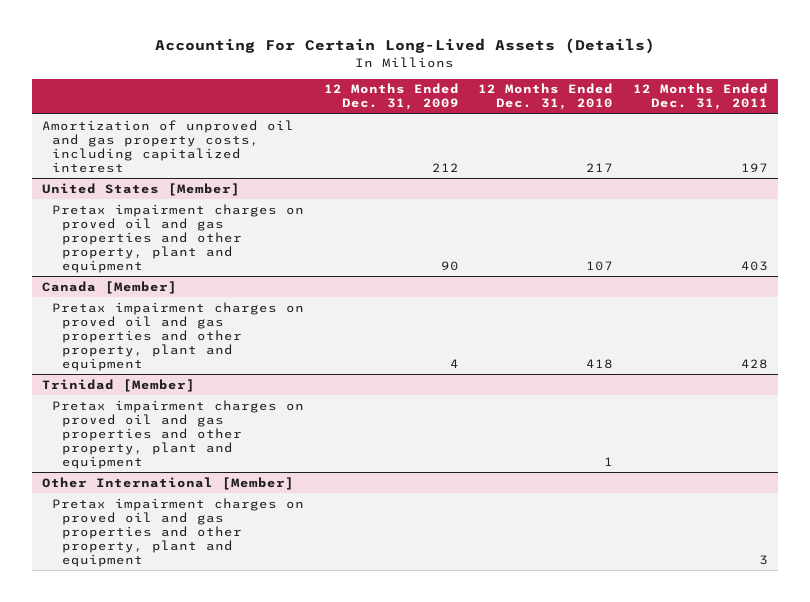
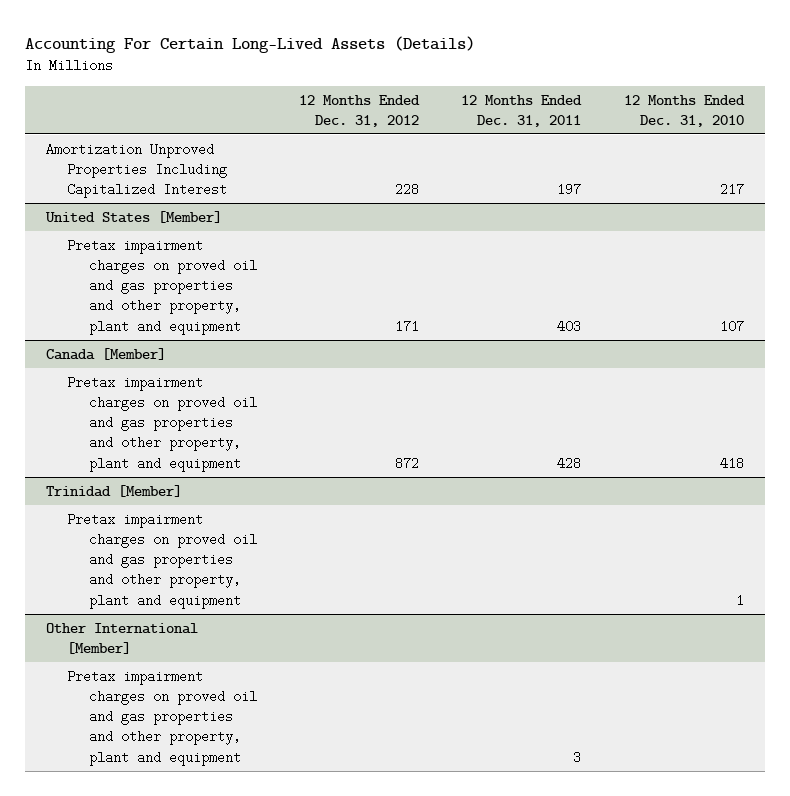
[323,83,459,111] 12 Months Ended Dec. 31, 2009 -> none
none -> [299,94,421,127] 12 Months Ended Dec. 31, 2012
[41,119,294,173] Amortization of unproved oil and gas property costs, including capitalized interest -> [46,142,228,199] Amortization Unproved Properties Including Capitalized Interest

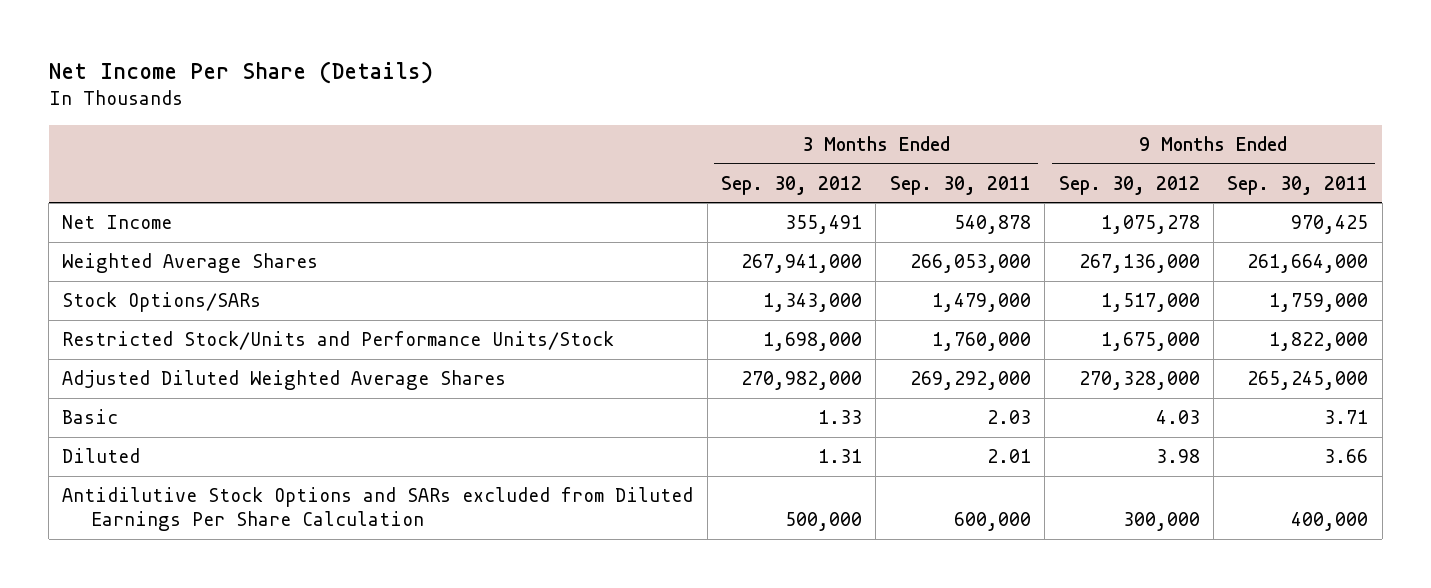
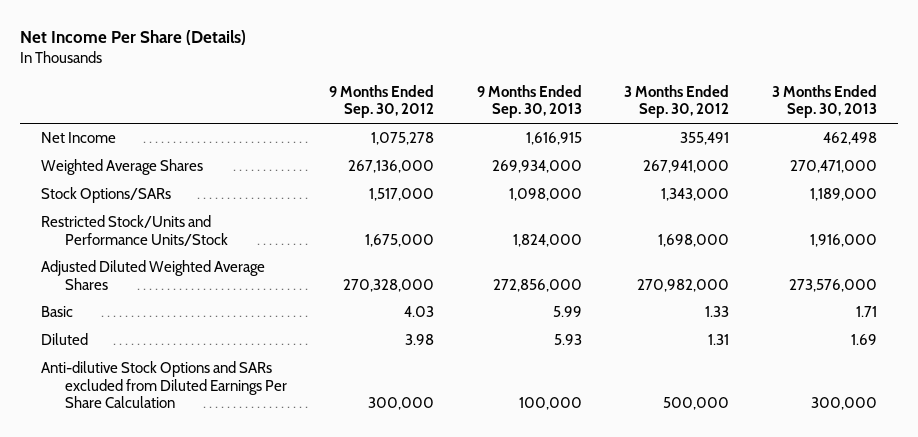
[889,175,1031,195] Sep. 30, 2011 -> none
[1227,175,1369,195] Sep. 30, 2011 -> none
none -> [476,84,582,119] 9 Months Ended Sep. 30, 2013
none -> [771,84,877,119] 3 Months Ended Sep. 30, 2013
[62,487,694,532] Antidilutive Stock Options and SARs excluded from Diluted Earnings Per Share Calculation -> [41,360,287,409] Anti-dilutive Stock Options and SARs excluded from Diluted Earnings Per Share Calculation

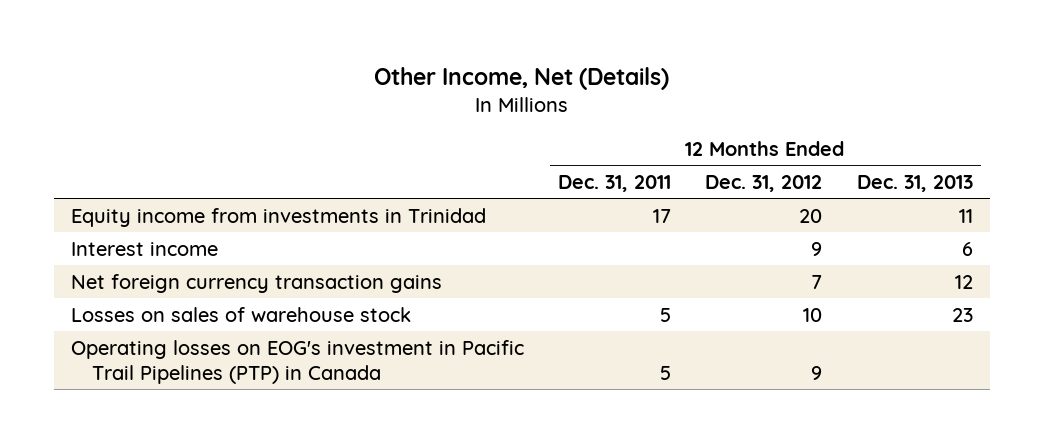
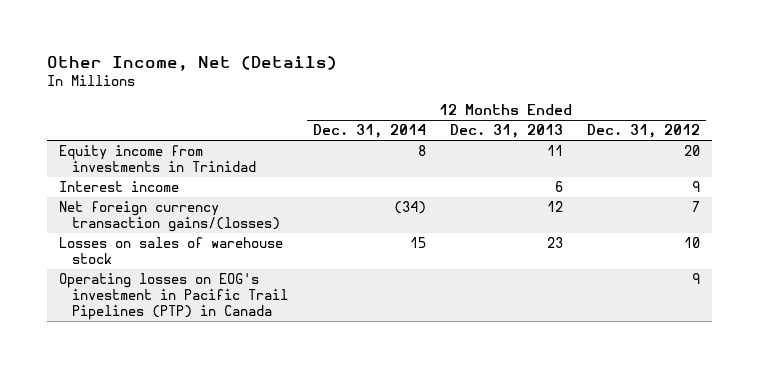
[558,174,672,192] Dec. 31, 2011 -> none
none -> [312,124,426,139] Dec. 31, 2014
[71,273,443,293] Net foreign currency transaction gains -> [58,201,281,233] Net foreign currency transaction gains/(losses)

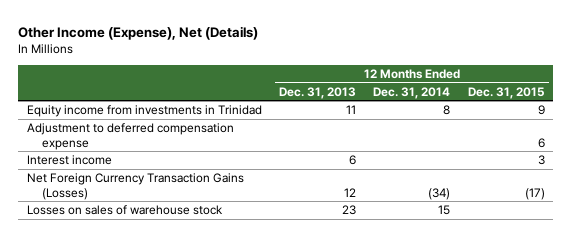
[46,56,337,72] Other Income, Net (Details) -> [18,25,259,40] Other Income (Expense), Net (Details)
[586,124,700,139] Dec. 31, 2012 -> none
none -> [467,86,545,99] Dec. 31, 2015
none -> [26,123,234,150] Adjustment to deferred compensation expense
[58,201,281,233] Net foreign currency transaction gains/(losses) -> [26,173,244,200] Net Foreign Currency Transaction Gains (Losses)
[58,273,289,320] Operating losses on EOG's investment in Pacific Trail Pipelines (PTP) in Canada -> none

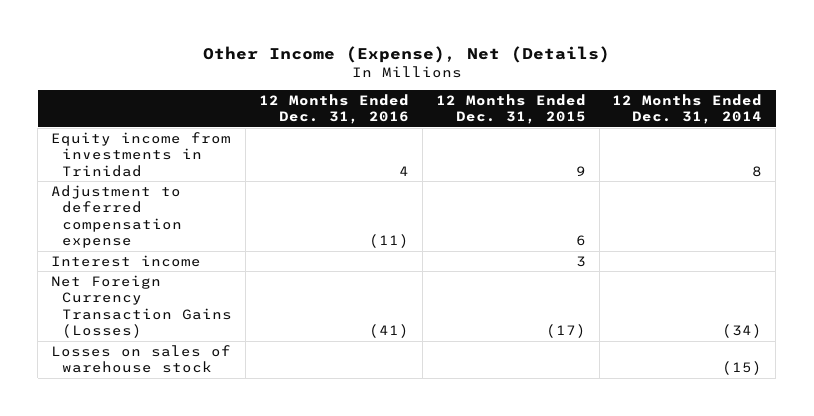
[279,86,357,99] Dec. 31, 2013 -> none
none -> [259,93,410,125] 12 Months Ended Dec. 31, 2016
[438,205,451,216] 15 -> [722,361,763,376] (15)

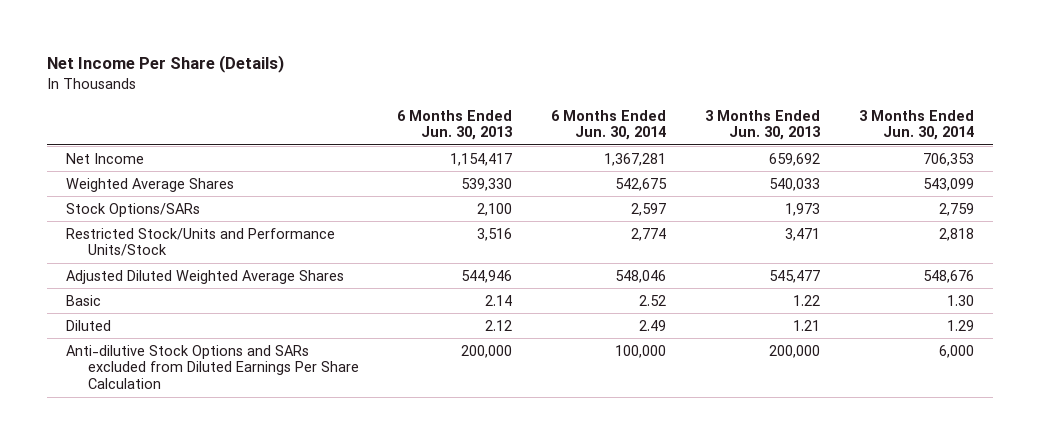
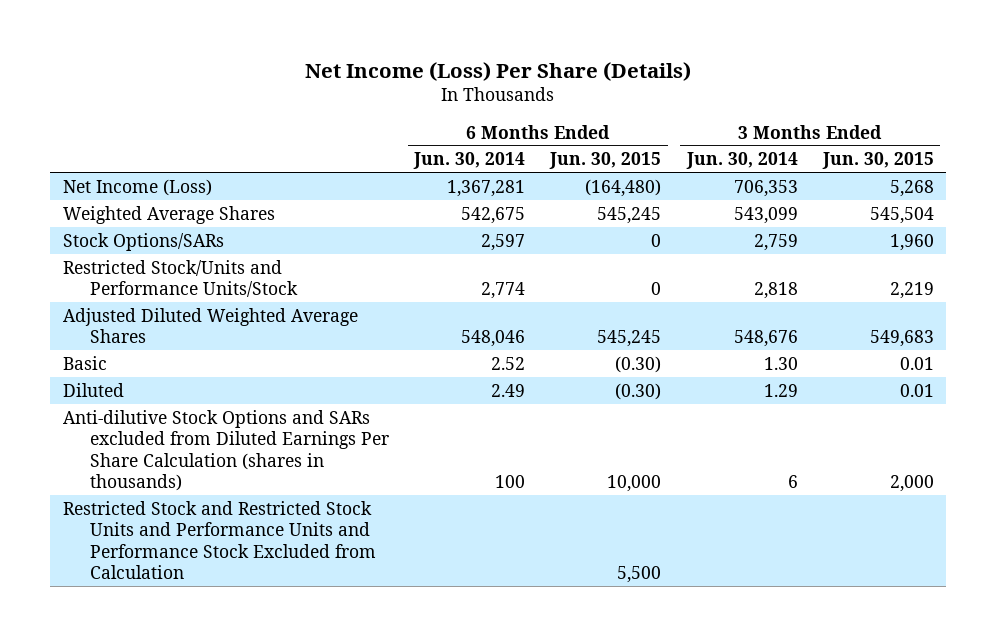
[46,55,284,74] Net Income Per Share (Details) -> [305,61,692,81] Net Income (Loss) Per Share (Details)
[397,109,513,141] 6 Months Ended Jun. 30, 2013 -> none
[704,109,820,141] 3 Months Ended Jun. 30, 2013 -> none
none -> [549,152,662,170] Jun. 30, 2015
none -> [821,152,934,170] Jun. 30, 2015
[66,152,145,164] Net Income -> [62,178,212,196] Net Income (Loss)
[66,344,359,390] Anti-dilutive Stock Options and SARs excluded from Diluted Earnings Per Share Calculation -> [62,409,390,492] Anti-dilutive Stock Options and SARs excluded from Diluted Earnings Per Share Calculation (shares in thousands)
[615,344,667,358] 100,000 -> [495,475,526,489] 100
[938,344,974,358] 6,000 -> [787,475,798,489] 6
none -> [62,500,377,580] Restricted Stock and Restricted Stock Units and Performance Units and Performance Stock Excluded from Calculation

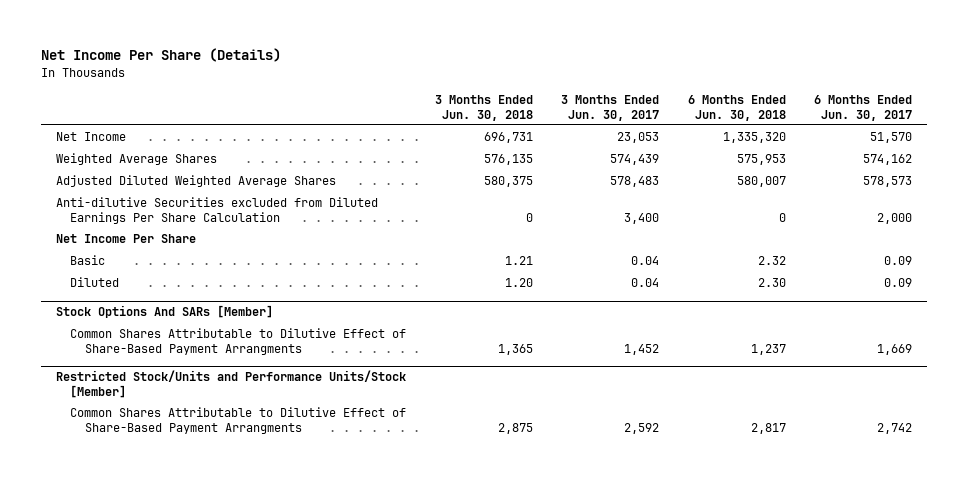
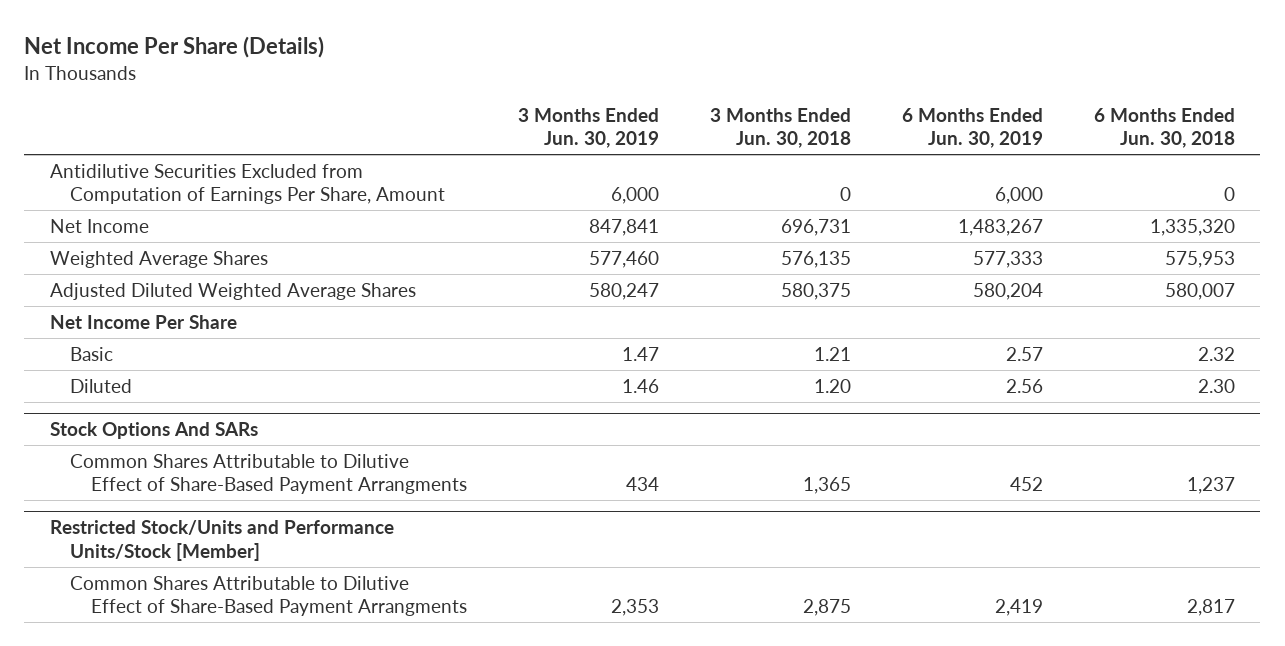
[561,95,660,121] 3 Months Ended Jun. 30, 2017 -> none
[814,95,913,121] 6 Months Ended Jun. 30, 2017 -> none
none -> [517,107,659,149] 3 Months Ended Jun. 30, 2019
none -> [901,107,1043,149] 6 Months Ended Jun. 30, 2019
none -> [49,163,446,205] Antidilutive Securities Excluded from Computation of Earnings Per Share, Amount
[55,197,378,224] Anti-dilutive Securities excluded from Diluted Earnings Per Share Calculation -> none
[55,305,273,319] Stock Options And SARs [Member] -> [49,422,258,440] Stock Options And SARs

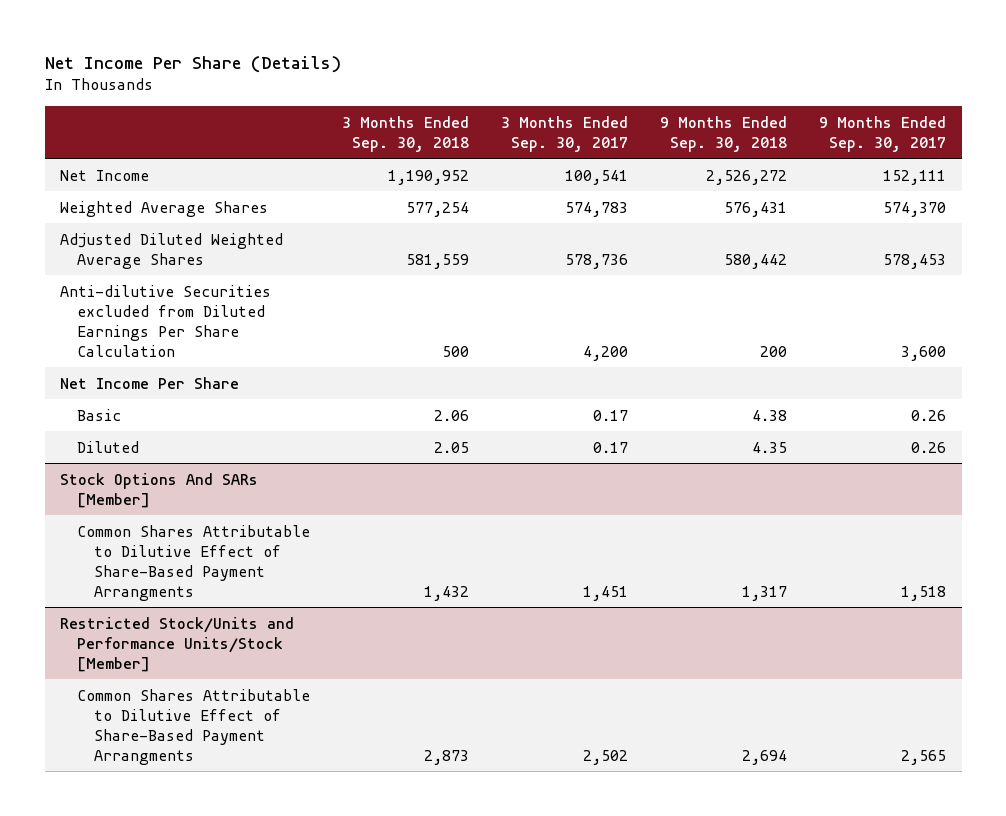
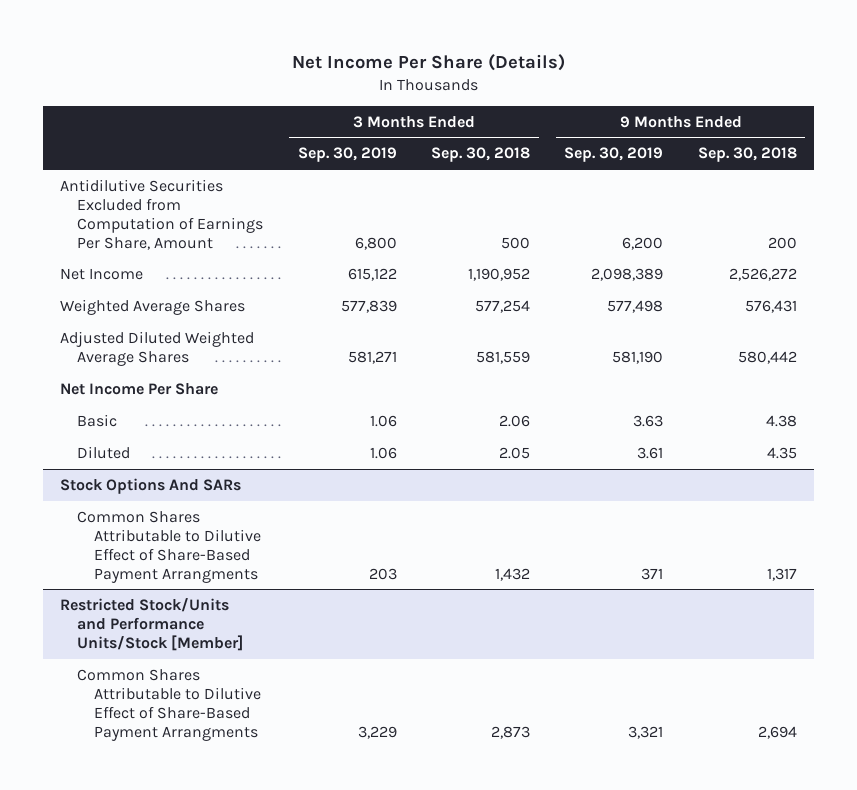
[500,115,628,152] 3 Months Ended Sep. 30, 2017 -> none
[818,115,946,152] 9 Months Ended Sep. 30, 2017 -> none
none -> [297,147,397,163] Sep. 30, 2019
none -> [564,147,664,163] Sep. 30, 2019
none -> [60,178,264,250] Antidilutive Securities Excluded from Computation of Earnings Per Share, Amount
[60,284,272,357] Anti-dilutive Securities excluded from Diluted Earnings Per Share Calculation -> none
[60,472,259,508] Stock Options And SARs [Member] -> [60,477,242,494] Stock Options And SARs

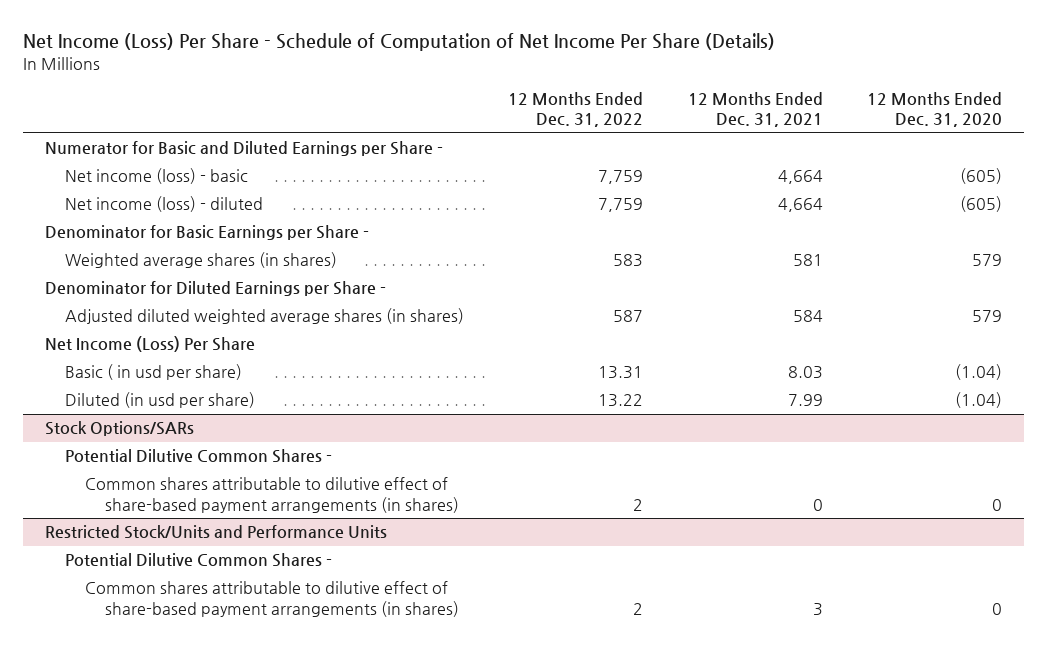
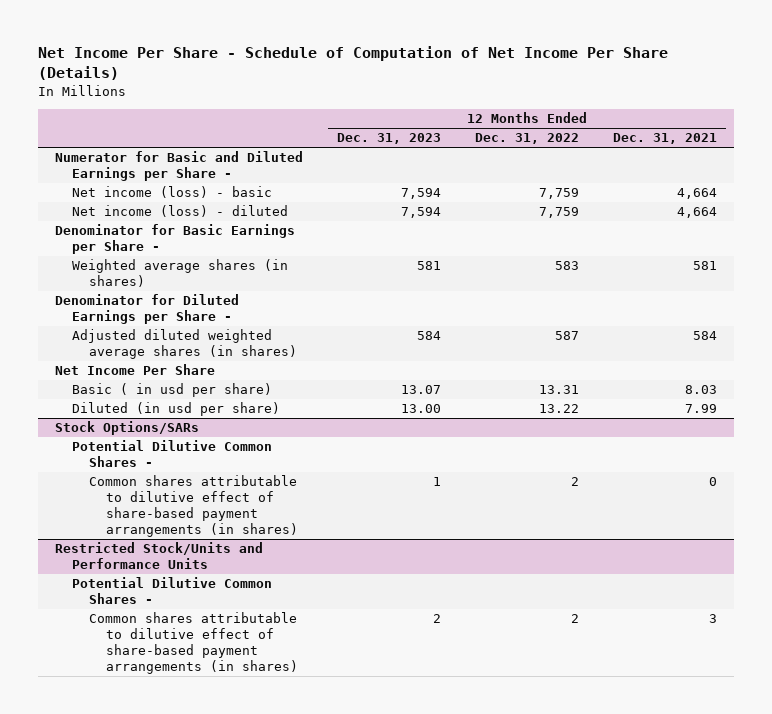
[23,33,776,52] Net Income (Loss) Per Share - Schedule of Computation of Net Income Per Share (Details) -> [37,45,668,81] Net Income Per Share - Schedule of Computation of Net Income Per Share (Details)
[867,91,1003,128] 12 Months Ended Dec. 31, 2020 -> none
none -> [336,133,441,145] Dec. 31, 2023
[45,336,256,353] Net Income (Loss) Per Share -> [54,364,215,376] Net Income Per Share

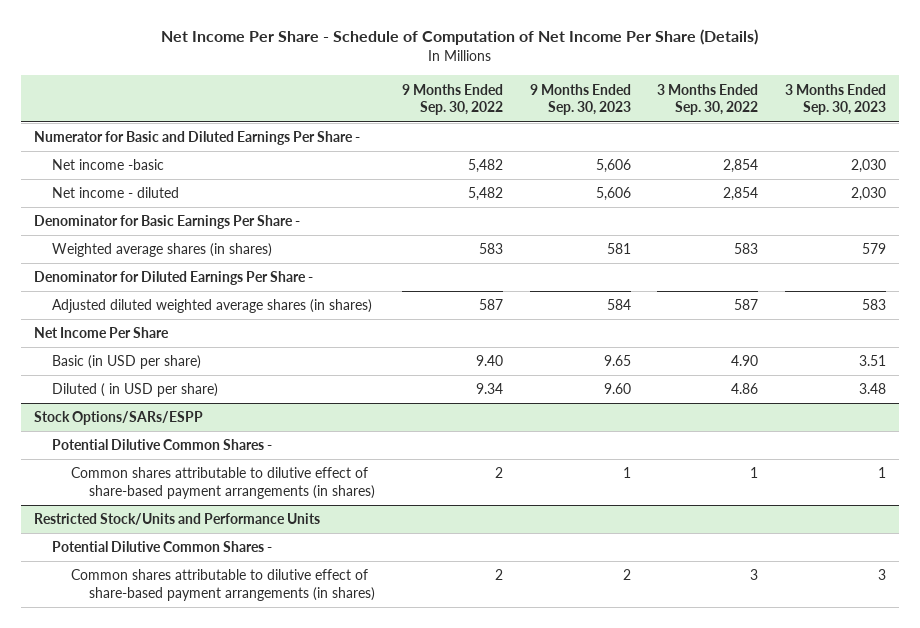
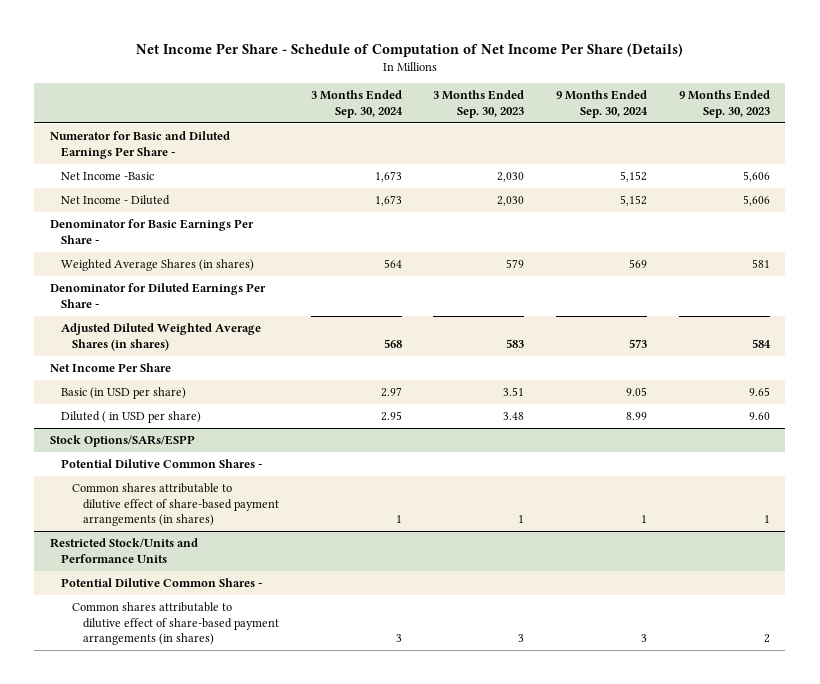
[402,83,504,116] 9 Months Ended Sep. 30, 2022 -> none
[657,83,759,116] 3 Months Ended Sep. 30, 2022 -> none
none -> [310,90,403,118] 3 Months Ended Sep. 30, 2024
none -> [556,90,649,118] 9 Months Ended Sep. 30, 2024
[52,159,165,171] Net income -basic -> [60,172,154,181] Net Income -Basic
[52,187,180,199] Net income - diluted -> [60,195,170,206] Net Income - Diluted
[52,243,273,258] Weighted average shares (in shares) -> [60,259,254,272] Weighted Average Shares (in shares)
[52,299,373,314] Adjusted diluted weighted average shares (in shares) -> [60,323,261,351] Adjusted Diluted Weighted Average Shares (in shares)

